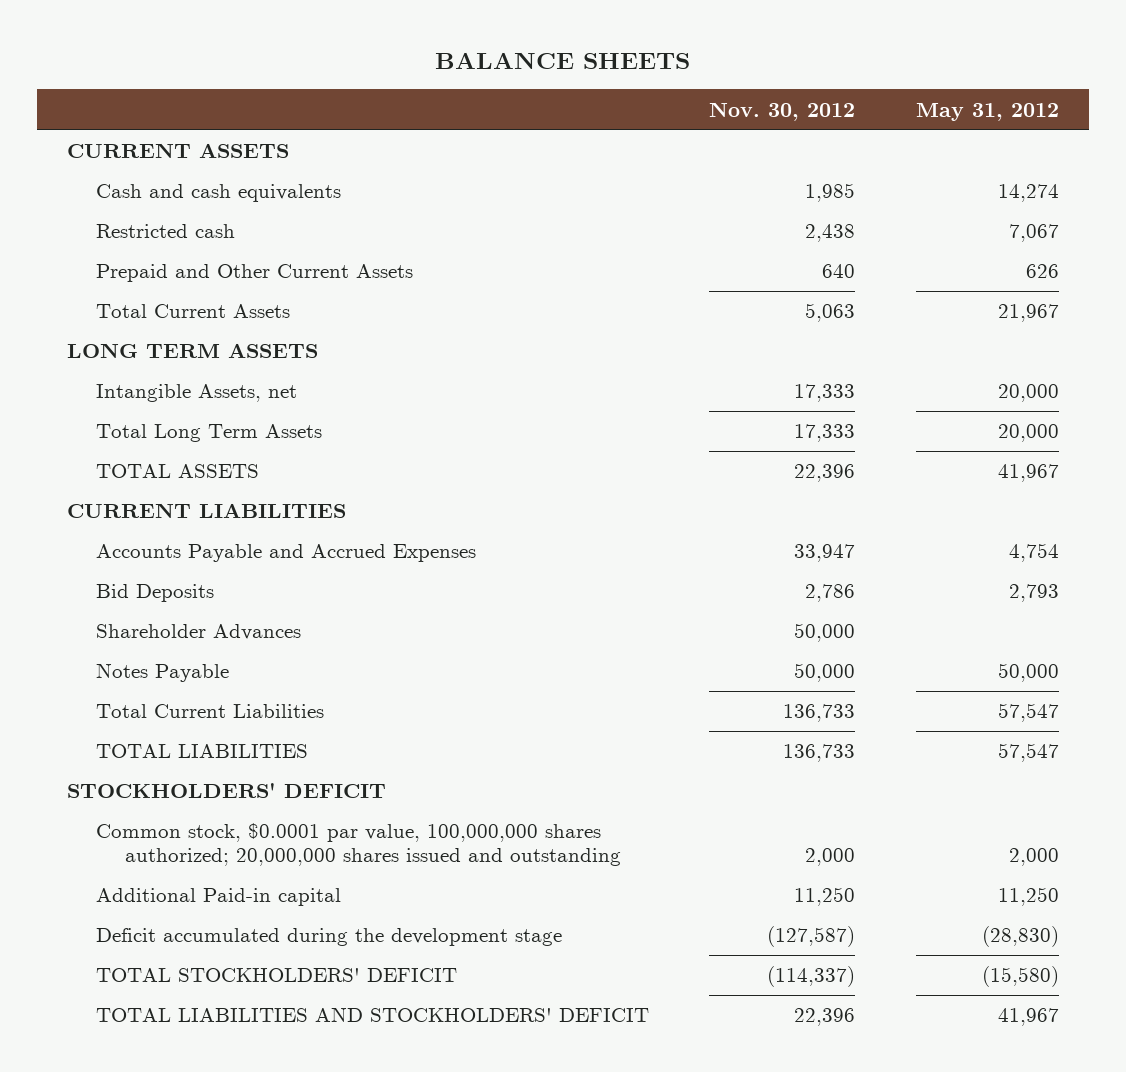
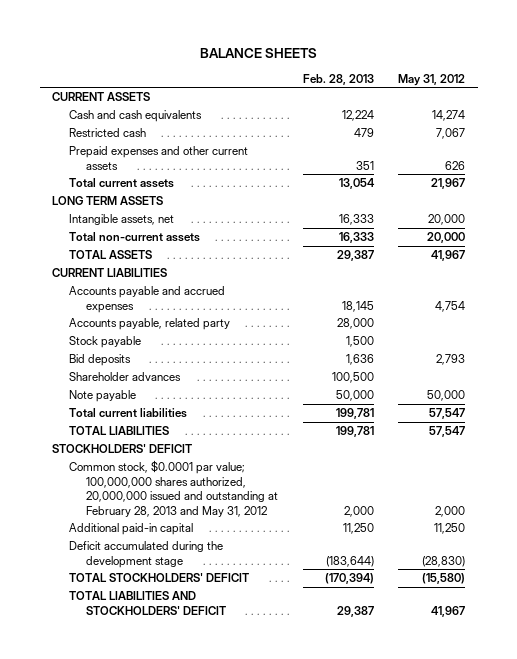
[709,101,856,121] Nov. 30, 2012 -> none
none -> [302,73,374,85] Feb. 28, 2013
[95,264,413,283] Prepaid and Other Current Assets -> [69,146,249,170] Prepaid expenses and other current assets
[95,304,290,319] Total Current Assets -> [69,178,175,189] Total current assets
[95,384,297,403] Intangible Assets, net -> [69,214,175,226] Intangible assets, net
[95,424,322,443] Total Long Term Assets -> [69,232,201,243] Total non-current assets
[95,544,476,563] Accounts Payable and Accrued Expenses -> [69,286,226,313] Accounts payable and accrued expenses
none -> [69,318,231,331] Accounts payable, related party
none -> [69,336,142,349] Stock payable
[95,584,214,603] Bid Deposits -> [69,354,132,367] Bid deposits
[95,624,301,641] Shareholder Advances -> [69,372,182,382] Shareholder advances
[95,663,229,683] Notes Payable -> [69,390,137,403] Note payable
[95,704,324,719] Total Current Liabilities -> [69,408,188,419] Total current liabilities
[95,823,621,867] Common stock, $0.0001 par value, 100,000,000 shares authorized; 20,000,000 shares issued and outstanding -> [69,460,279,517] Common stock, $0.0001 par value; 100,000,000 shares authorized, 20,000,000 issued and outstanding at February 28, 2013 and May 31, 2012
[95,888,341,907] Additional Paid-in capital -> [69,523,194,536] Additional paid-in capital

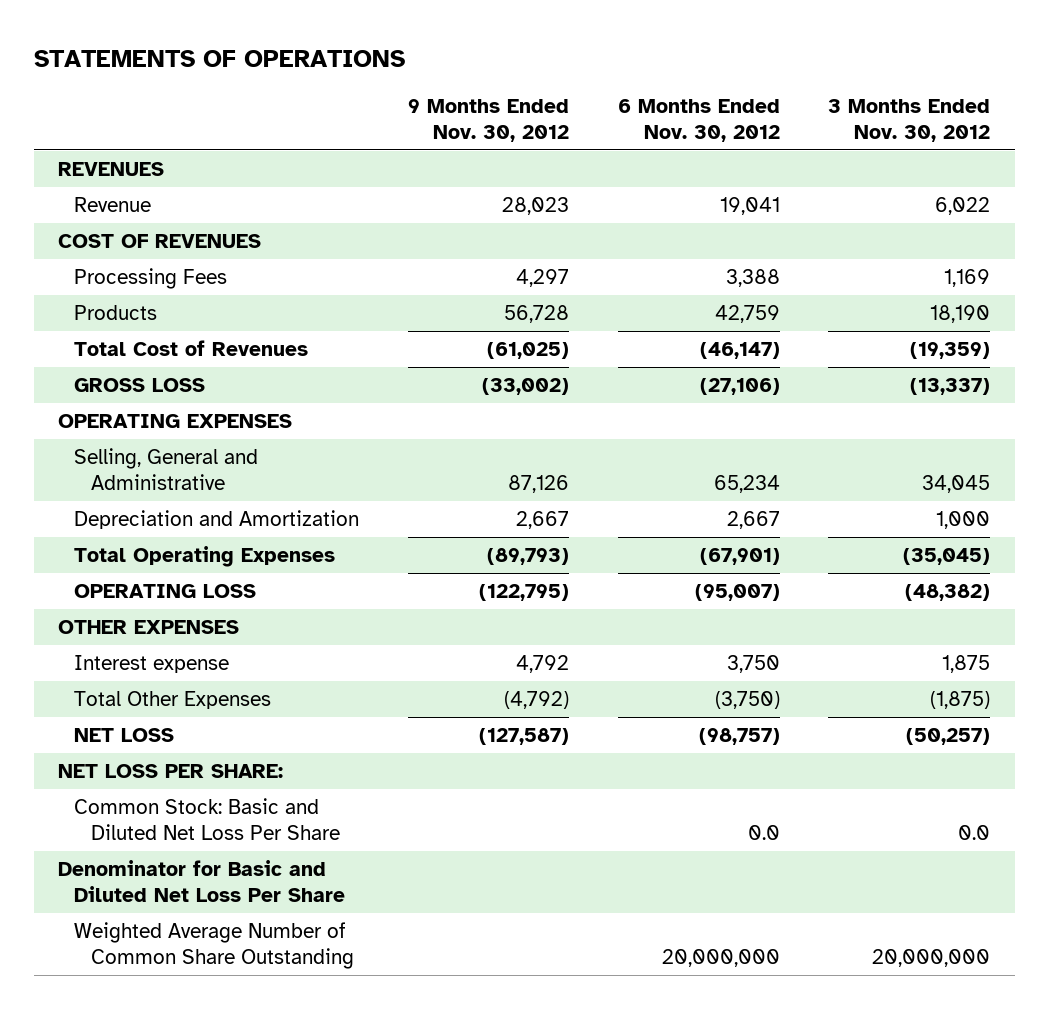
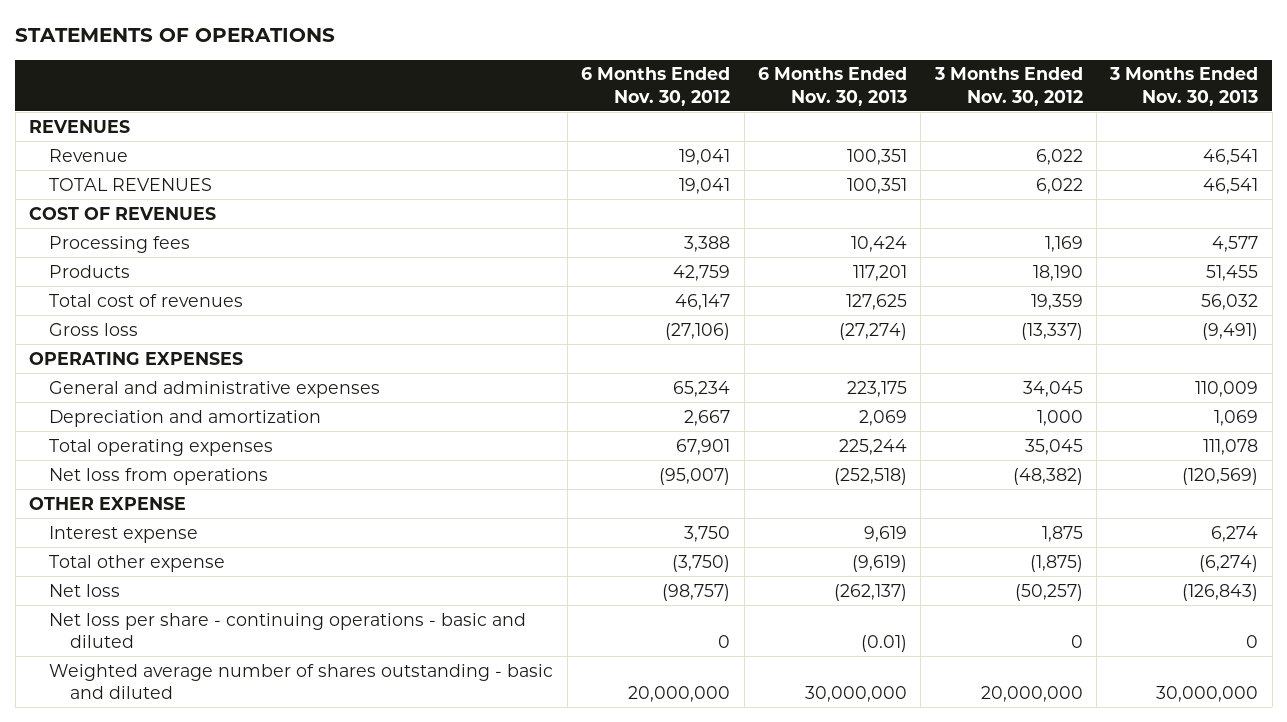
[408,98,570,143] 9 Months Ended Nov. 30, 2012 -> none
none -> [757,67,907,106] 6 Months Ended Nov. 30, 2013
none -> [1109,67,1259,106] 3 Months Ended Nov. 30, 2013
none -> [49,177,213,191] TOTAL REVENUES
[74,268,228,290] Processing Fees -> [49,235,191,253] Processing fees
[74,340,309,357] Total Cost of Revenues -> [49,293,244,307] Total cost of revenues
[699,342,780,360] (46,147) -> [675,293,731,310] 46,147
[910,342,991,360] (19,359) -> [1030,293,1083,310] 19,359
[74,378,206,393] GROSS LOSS -> [49,322,139,336] Gross loss
[74,448,259,491] Selling, General and Administrative -> [49,380,381,398] General and administrative expenses
[74,510,360,530] Depreciation and Amortization -> [49,409,322,427] Depreciation and amortization
[74,546,336,568] Total Operating Expenses -> [49,438,274,456] Total operating expenses
[699,548,780,566] (67,901) -> [676,438,731,455] 67,901
[903,548,991,566] (35,045) -> [1024,438,1083,455] 35,045
[74,584,257,599] OPERATING LOSS -> [49,467,269,485] Net loss from operations
[58,620,240,635] OTHER EXPENSES -> [28,496,186,510] OTHER EXPENSE
[58,764,284,779] NET LOSS PER SHARE: -> none
[58,860,346,903] Denominator for Basic and Diluted Net Loss Per Share -> none
[74,691,272,710] Total Other Expenses -> [49,554,226,572] Total other expense
[74,728,175,743] NET LOSS -> [49,583,121,597] Net loss
[74,798,340,841] Common Stock: Basic and Diluted Net Loss Per Share -> [49,612,527,649] Net loss per share - continuing operations - basic and diluted
[747,825,780,841] 0.0 -> [718,635,731,649] 0
[958,825,991,841] 0.0 -> [1070,635,1083,649] 0
[74,922,354,970] Weighted Average Number of Common Share Outstanding -> [49,663,554,700] Weighted average number of shares outstanding - basic and diluted

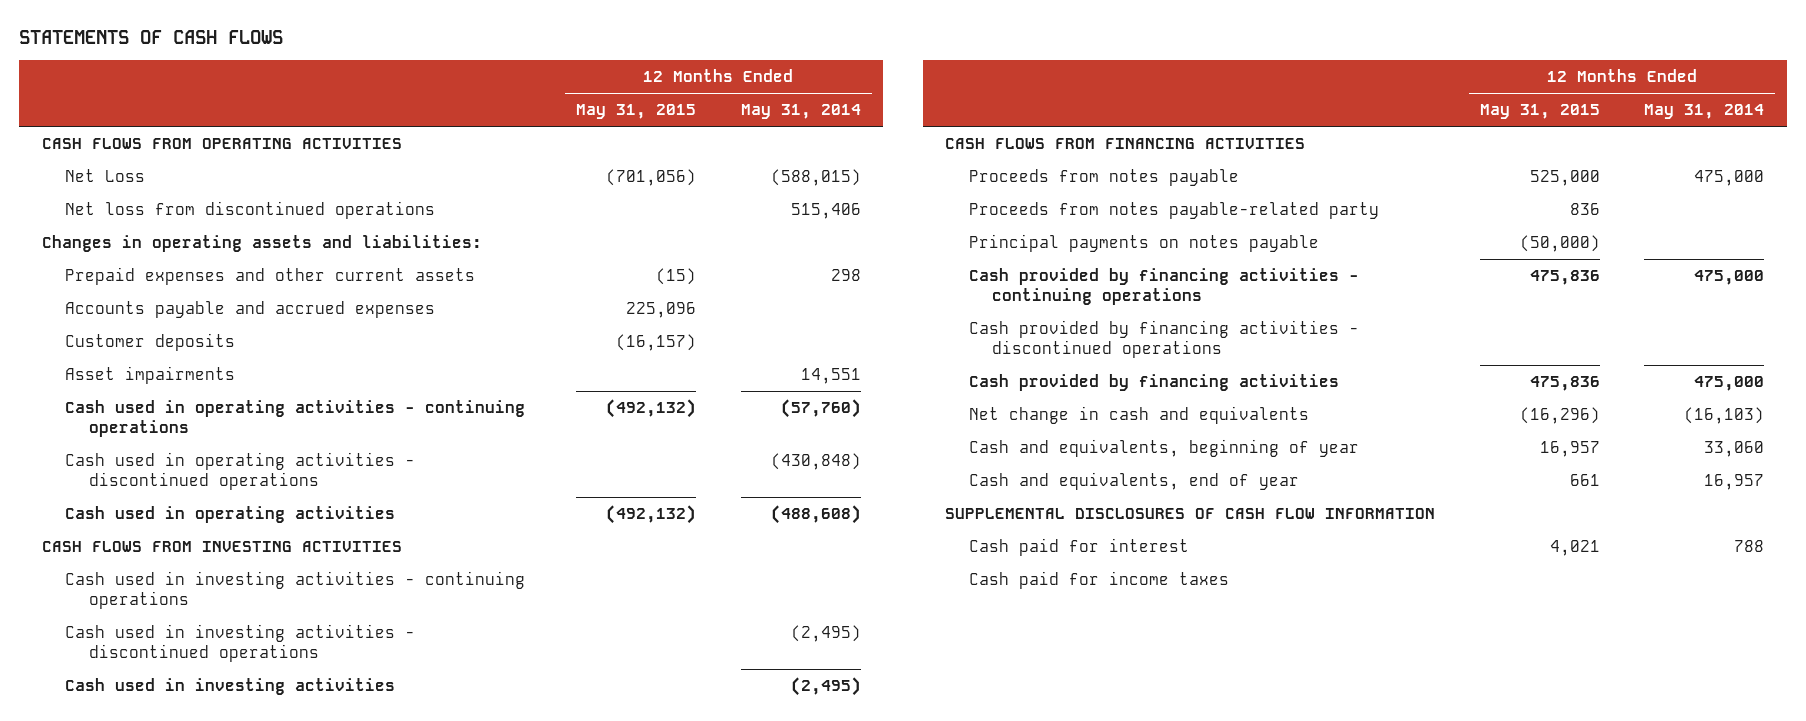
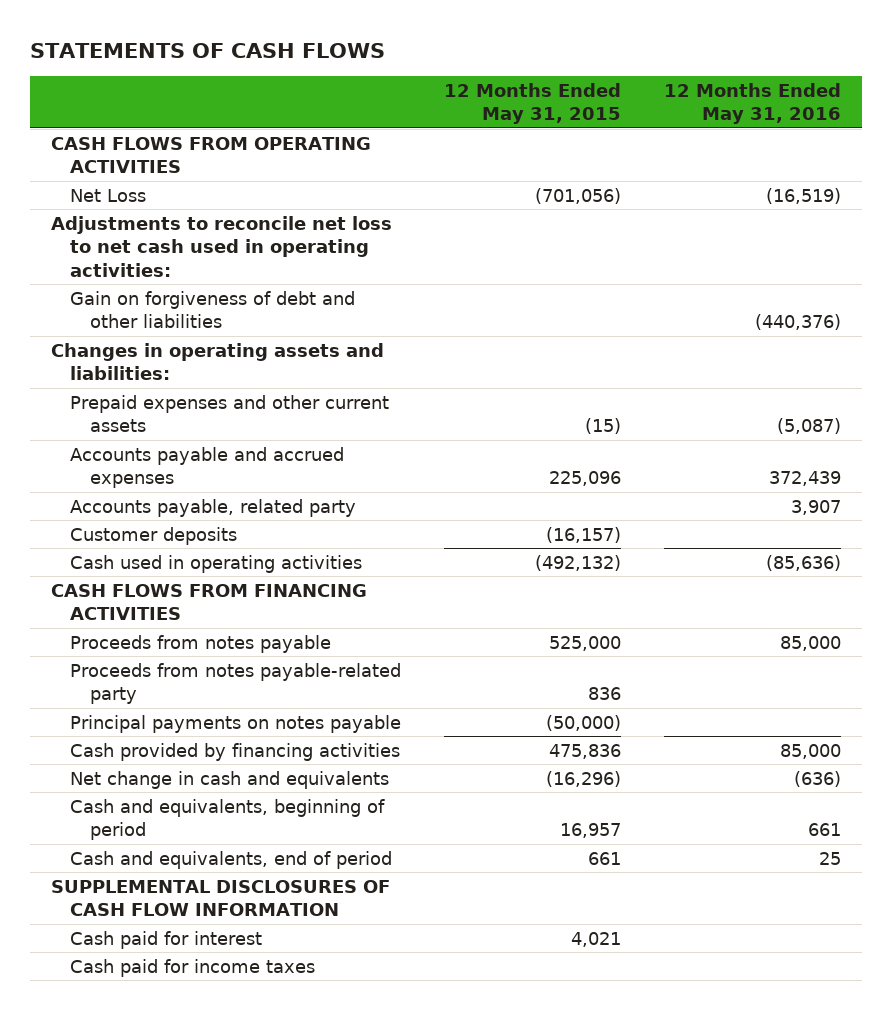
[740,104,861,120] May 31, 2014 -> none
none -> [663,82,841,125] 12 Months Ended May 31, 2016
[65,201,436,220] Net loss from discontinued operations -> none
none -> [51,215,393,277] Adjustments to reconcile net loss to net cash used in operating activities:
none -> [70,290,356,329] Gain on forgiveness of debt and other liabilities
none -> [70,498,357,517] Accounts payable, related party
[65,366,236,385] Asset impairments -> none
[65,400,526,438] Cash used in operating activities - continuing operations -> none
[65,452,416,491] Cash used in operating activities - discontinued operations -> none
[41,541,402,553] CASH FLOWS FROM INVESTING ACTIVITIES -> none
[65,571,526,610] Cash used in investing activities - continuing operations -> none
[65,624,416,663] Cash used in investing activities - discontinued operations -> none
[65,678,396,696] Cash used in investing activities -> none
[968,268,1359,306] Cash provided by financing activities - continuing operations -> none
[968,320,1359,359] Cash provided by financing activities - discontinued operations -> none
[968,439,1359,458] Cash and equivalents, beginning of year -> [70,798,386,841] Cash and equivalents, beginning of period
[968,472,1299,491] Cash and equivalents, end of year -> [70,850,393,869] Cash and equivalents, end of period

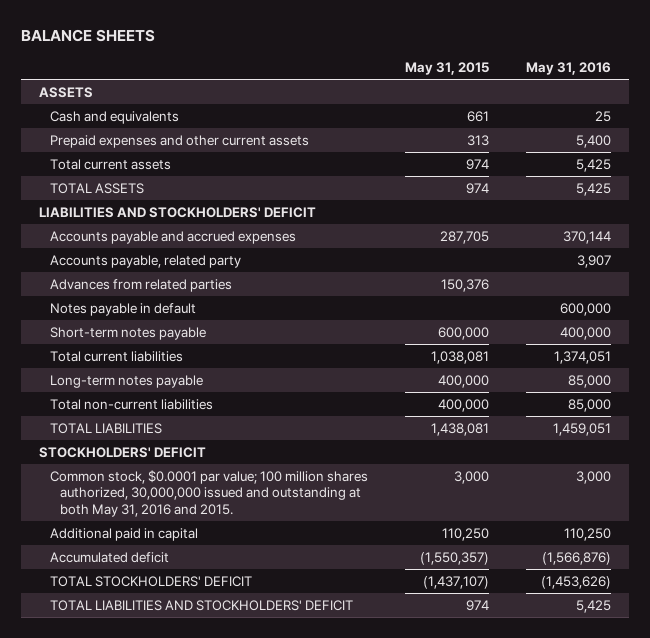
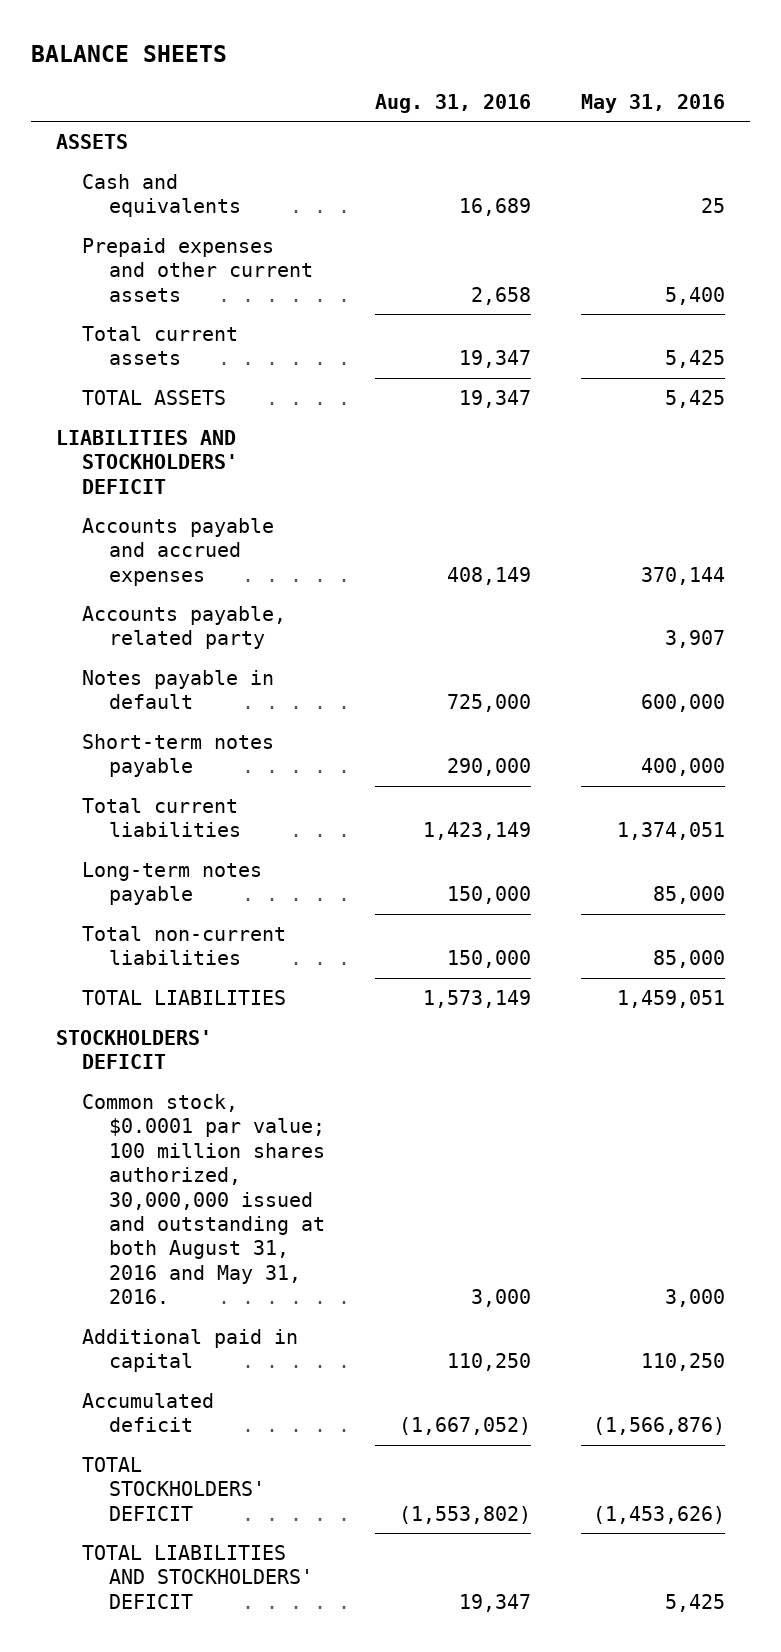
[404,61,489,75] May 31, 2015 -> none
none -> [374,93,531,113] Aug. 31, 2016
[49,278,232,292] Advances from related parties -> none
[49,469,368,517] Common stock, $0.0001 par value; 100 million shares authorized, 30,000,000 issued and outstanding at both May 31, 2016 and 2015. -> [82,1093,325,1305] Common stock, $0.0001 par value; 100 million shares authorized, 30,000,000 issued and outstanding at both August 31, 2016 and May 31, 2016.

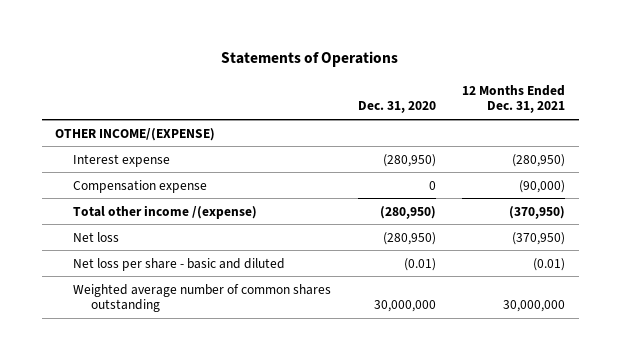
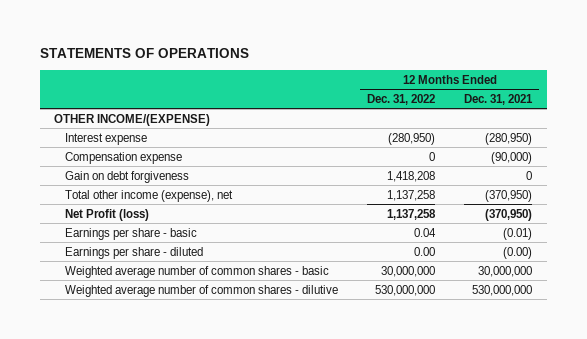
[221,51,399,68] Statements of Operations -> [40,48,250,59] STATEMENTS OF OPERATIONS
[357,101,436,114] Dec. 31, 2020 -> none
none -> [367,93,436,105] Dec. 31, 2022
none -> [65,170,190,183] Gain on debt forgiveness
[73,204,258,219] Total other income /(expense) -> [65,189,234,202] Total other income (expense), net
[73,231,120,242] Net loss -> [65,208,150,221] Net Profit (loss)
[73,257,286,271] Net loss per share - basic and diluted -> [65,227,198,240] Earnings per share - basic
none -> [65,246,204,259] Earnings per share - diluted
[73,283,332,313] Weighted average number of common shares outstanding -> [65,265,330,278] Weighted average number of common shares - basic
none -> [65,284,339,297] Weighted average number of common shares - dilutive

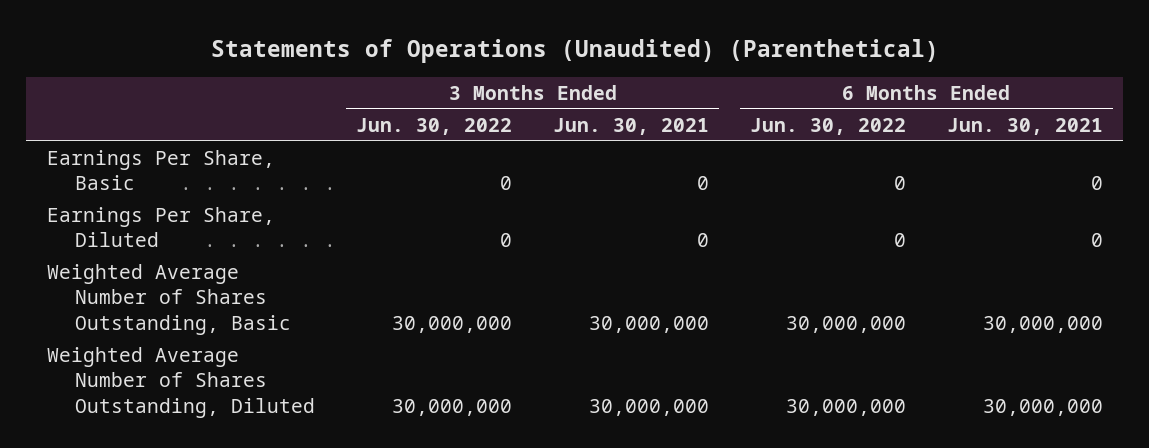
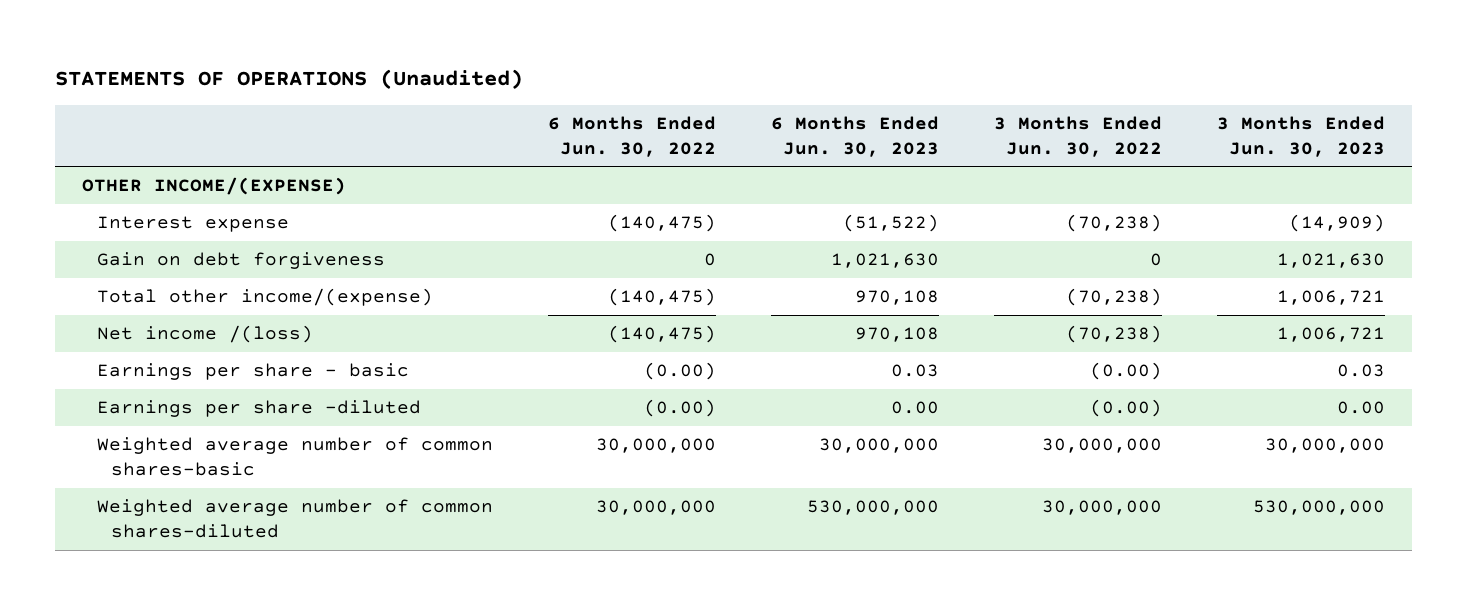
[210,38,939,63] Statements of Operations (Unaudited) (Parenthetical) -> [54,69,523,90] STATEMENTS OF OPERATIONS (Unaudited)
[552,117,709,135] Jun. 30, 2021 -> none
[946,117,1103,135] Jun. 30, 2021 -> none
none -> [770,115,939,157] 6 Months Ended Jun. 30, 2023
none -> [1216,115,1385,157] 3 Months Ended Jun. 30, 2023
none -> [82,177,347,196] OTHER INCOME/(EXPENSE)
none -> [96,216,289,233] Interest expense
none -> [96,252,385,270] Gain on debt forgiveness
none -> [96,288,433,307] Total other income/(expense)
none -> [96,325,313,344] Net income /(loss)
[46,150,275,191] Earnings Per Share, Basic -> [96,363,409,381] Earnings per share - basic
[500,176,513,191] 0 -> [1089,362,1162,381] (0.00)
[893,176,906,191] 0 -> [643,362,716,381] (0.00)
[46,207,275,248] Earnings Per Share, Diluted -> [96,400,421,418] Earnings per share -diluted
[500,233,513,248] 0 -> [1089,399,1162,418] (0.00)
[893,233,906,248] 0 -> [643,399,716,418] (0.00)
[46,264,292,335] Weighted Average Number of Shares Outstanding, Basic -> [96,437,493,477] Weighted average number of common shares-basic
[46,347,316,418] Weighted Average Number of Shares Outstanding, Diluted -> [96,499,493,539] Weighted average number of common shares-diluted

